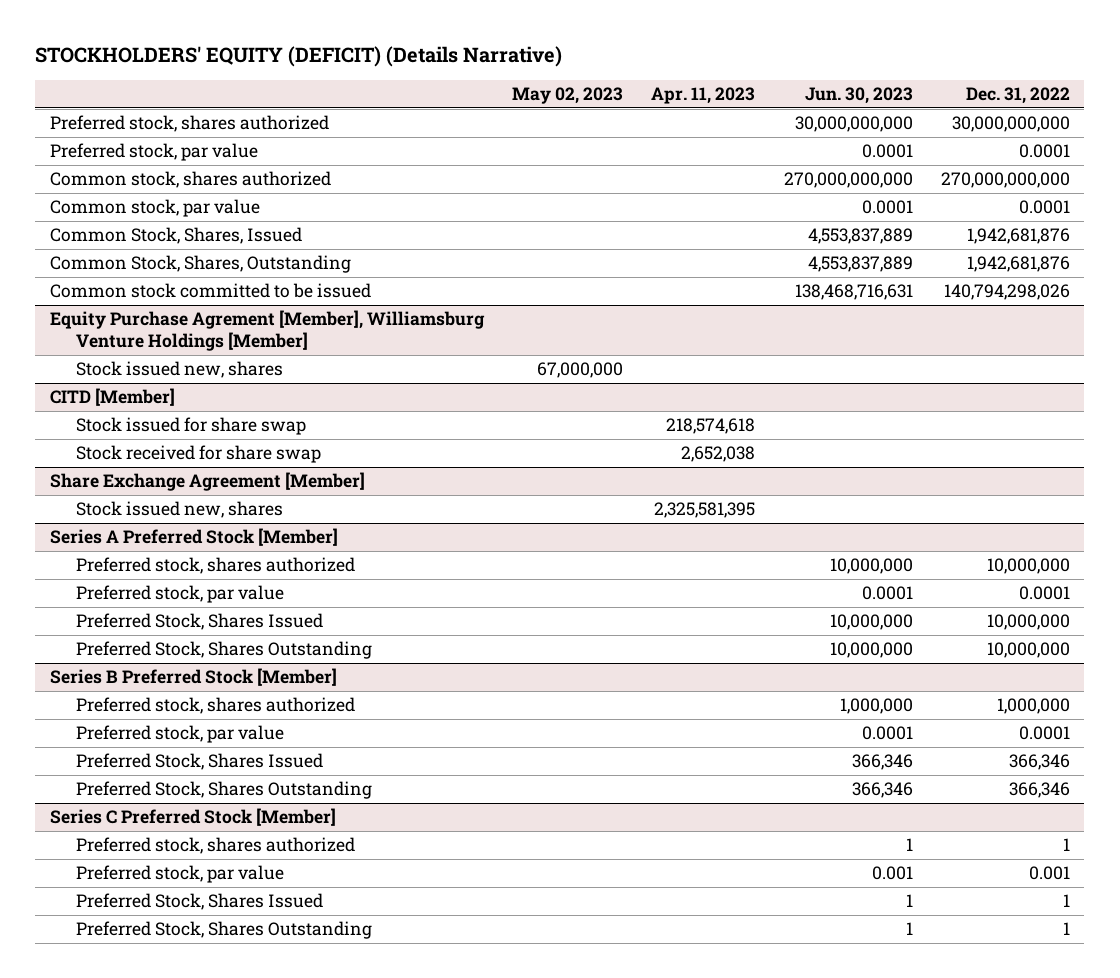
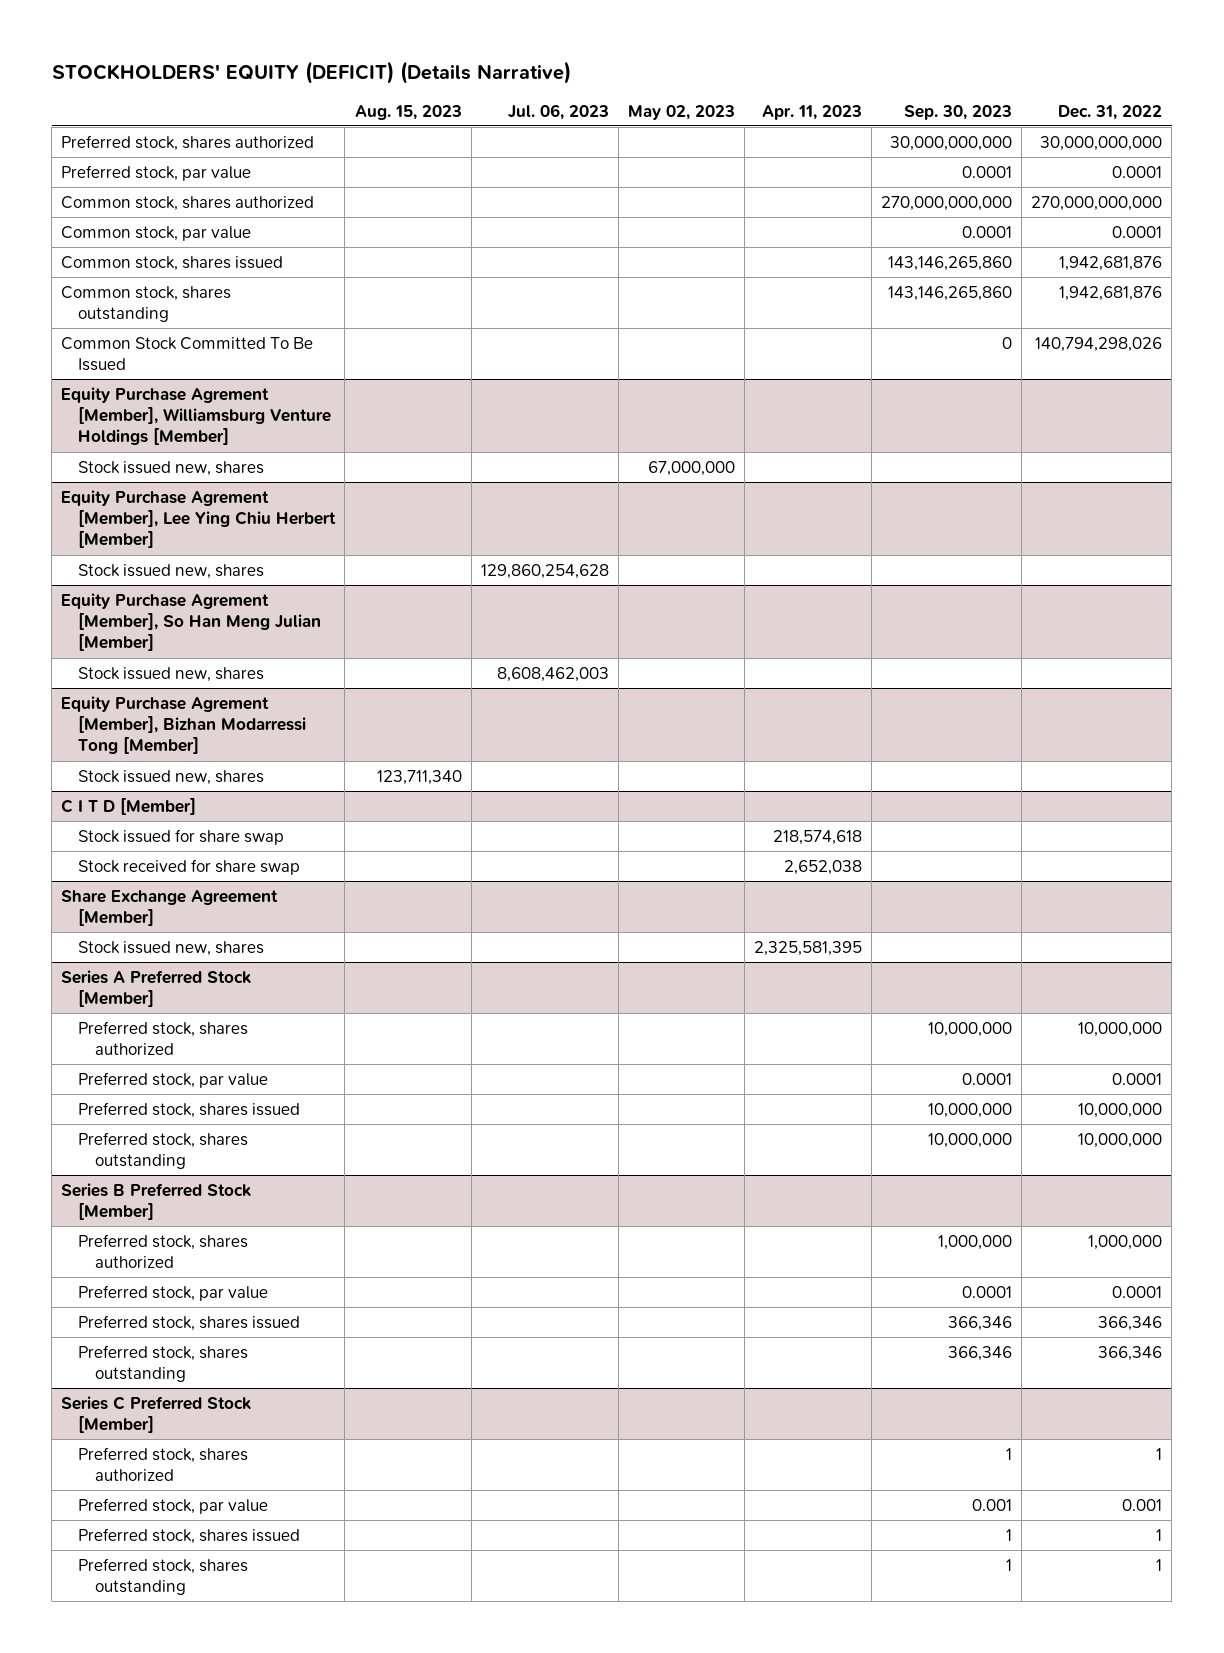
[804,86,913,104] Jun. 30, 2023 -> none
none -> [354,104,462,120] Aug. 15, 2023
none -> [507,103,609,120] Jul. 06, 2023
none -> [904,104,1013,120] Sep. 30, 2023
[49,227,302,245] Common Stock, Shares, Issued -> [61,255,284,271] Common stock, shares issued
[49,255,351,274] Common Stock, Shares, Outstanding -> [61,285,232,323] Common stock, shares outstanding
[49,283,371,299] Common stock committed to be issued -> [61,336,314,372] Common Stock Committed To Be Issued
[49,388,175,407] CITD [Member] -> none
none -> [61,489,337,549] Equity Purchase Agrement [Member], Lee Ying Chiu Herbert [Member]
none -> [78,563,265,579] Stock issued new, shares
none -> [61,592,322,652] Equity Purchase Agrement [Member], So Han Meng Julian [Member]
none -> [78,666,265,682] Stock issued new, shares
none -> [61,695,307,755] Equity Purchase Agrement [Member], Bizhan Modarressi Tong [Member]
none -> [78,769,265,785] Stock issued new, shares
none -> [61,797,197,815] C I T D [Member]
[76,613,324,631] Preferred Stock, Shares Issued -> [78,1101,301,1118] Preferred stock, shares issued
[76,641,373,660] Preferred Stock, Shares Outstanding -> [78,1131,249,1170] Preferred stock, shares outstanding
[76,753,324,771] Preferred Stock, Shares Issued -> [78,1314,301,1331] Preferred stock, shares issued
[76,781,373,800] Preferred Stock, Shares Outstanding -> [78,1344,249,1383] Preferred stock, shares outstanding
[76,893,324,911] Preferred Stock, Shares Issued -> [78,1527,301,1544] Preferred stock, shares issued
[76,921,373,940] Preferred Stock, Shares Outstanding -> [78,1557,249,1596] Preferred stock, shares outstanding

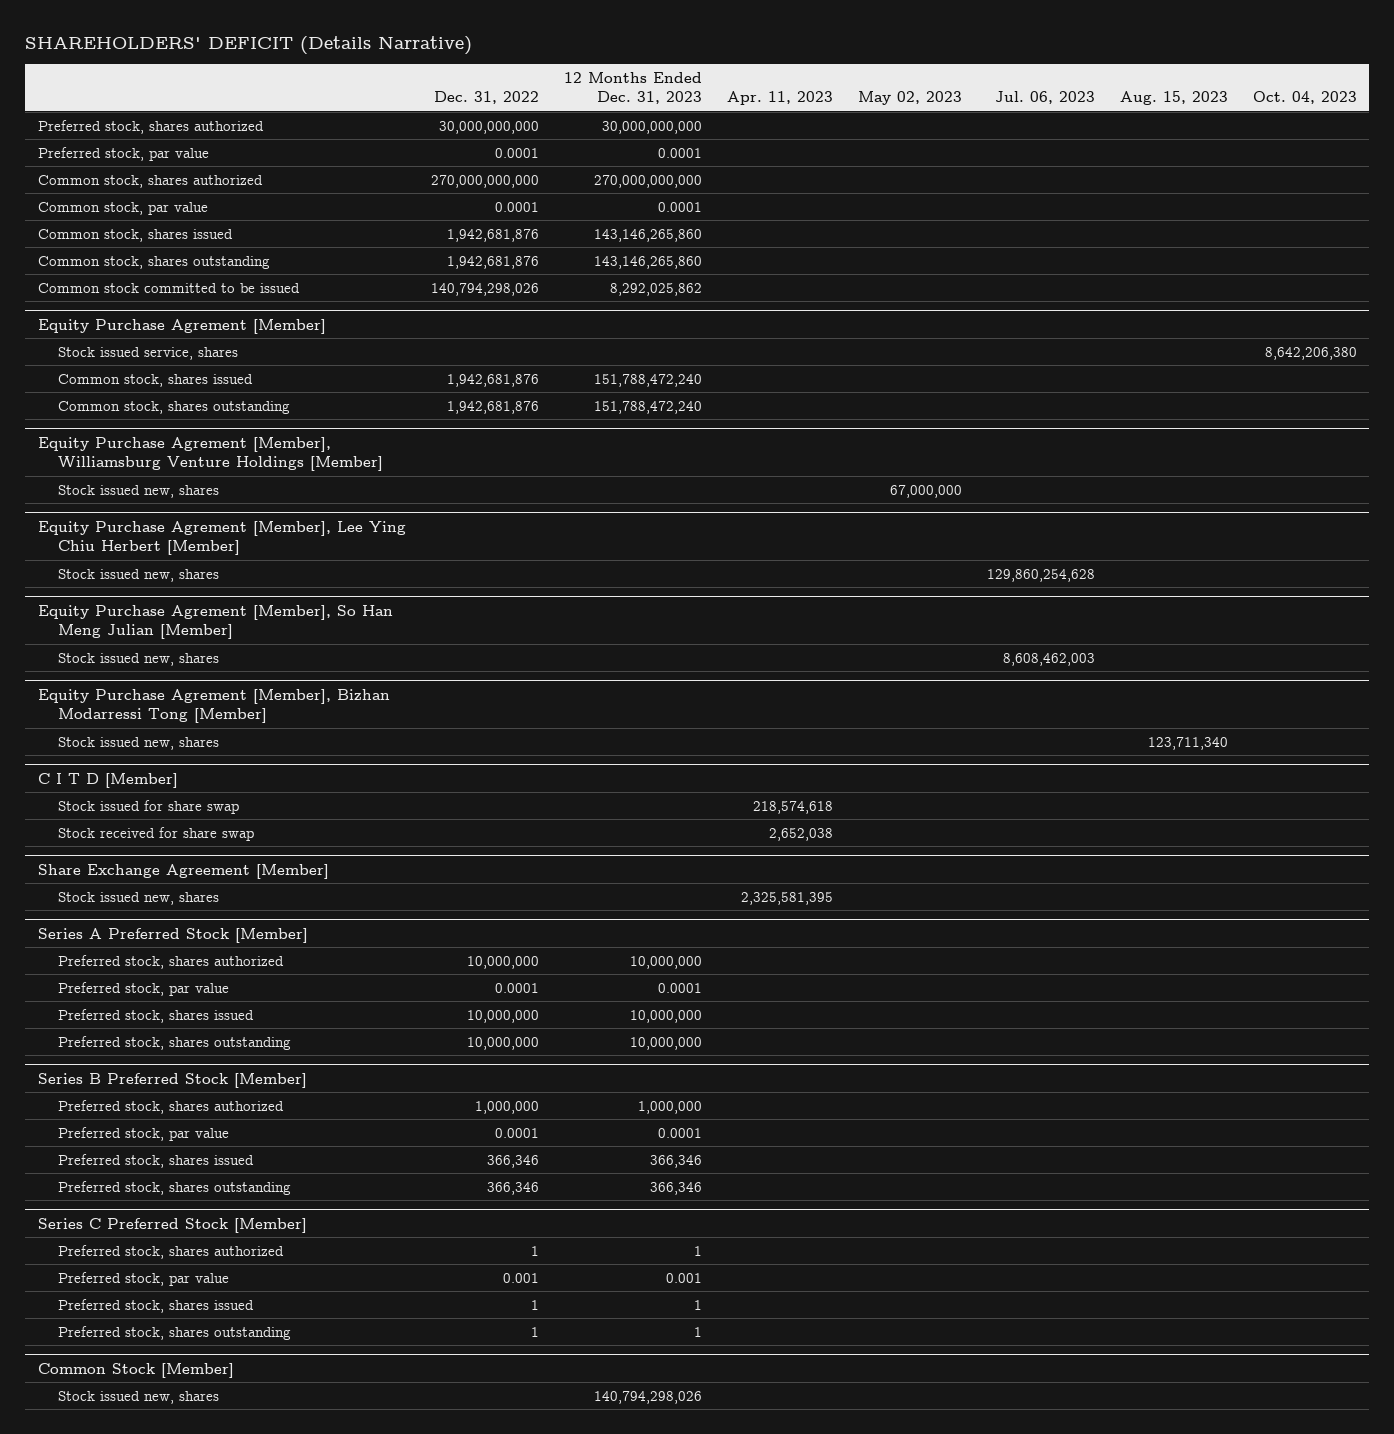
[51,60,571,84] STOCKHOLDERS' EQUITY (DEFICIT) (Details Narrative) -> [25,35,473,55] SHAREHOLDERS' DEFICIT (Details Narrative)
[904,104,1013,120] Sep. 30, 2023 -> none
none -> [563,71,702,105] 12 Months Ended Dec. 31, 2023
none -> [1252,91,1357,105] Oct. 04, 2023
[61,336,314,372] Common Stock Committed To Be Issued -> [37,282,300,293] Common stock committed to be issued
none -> [37,318,326,334] Equity Purchase Agrement [Member]
none -> [58,346,239,360] Stock issued service, shares
none -> [58,373,254,387] Common stock, shares issued
none -> [58,400,291,414] Common stock, shares outstanding
none -> [37,1362,234,1378] Common Stock [Member]
none -> [58,1390,220,1404] Stock issued new, shares

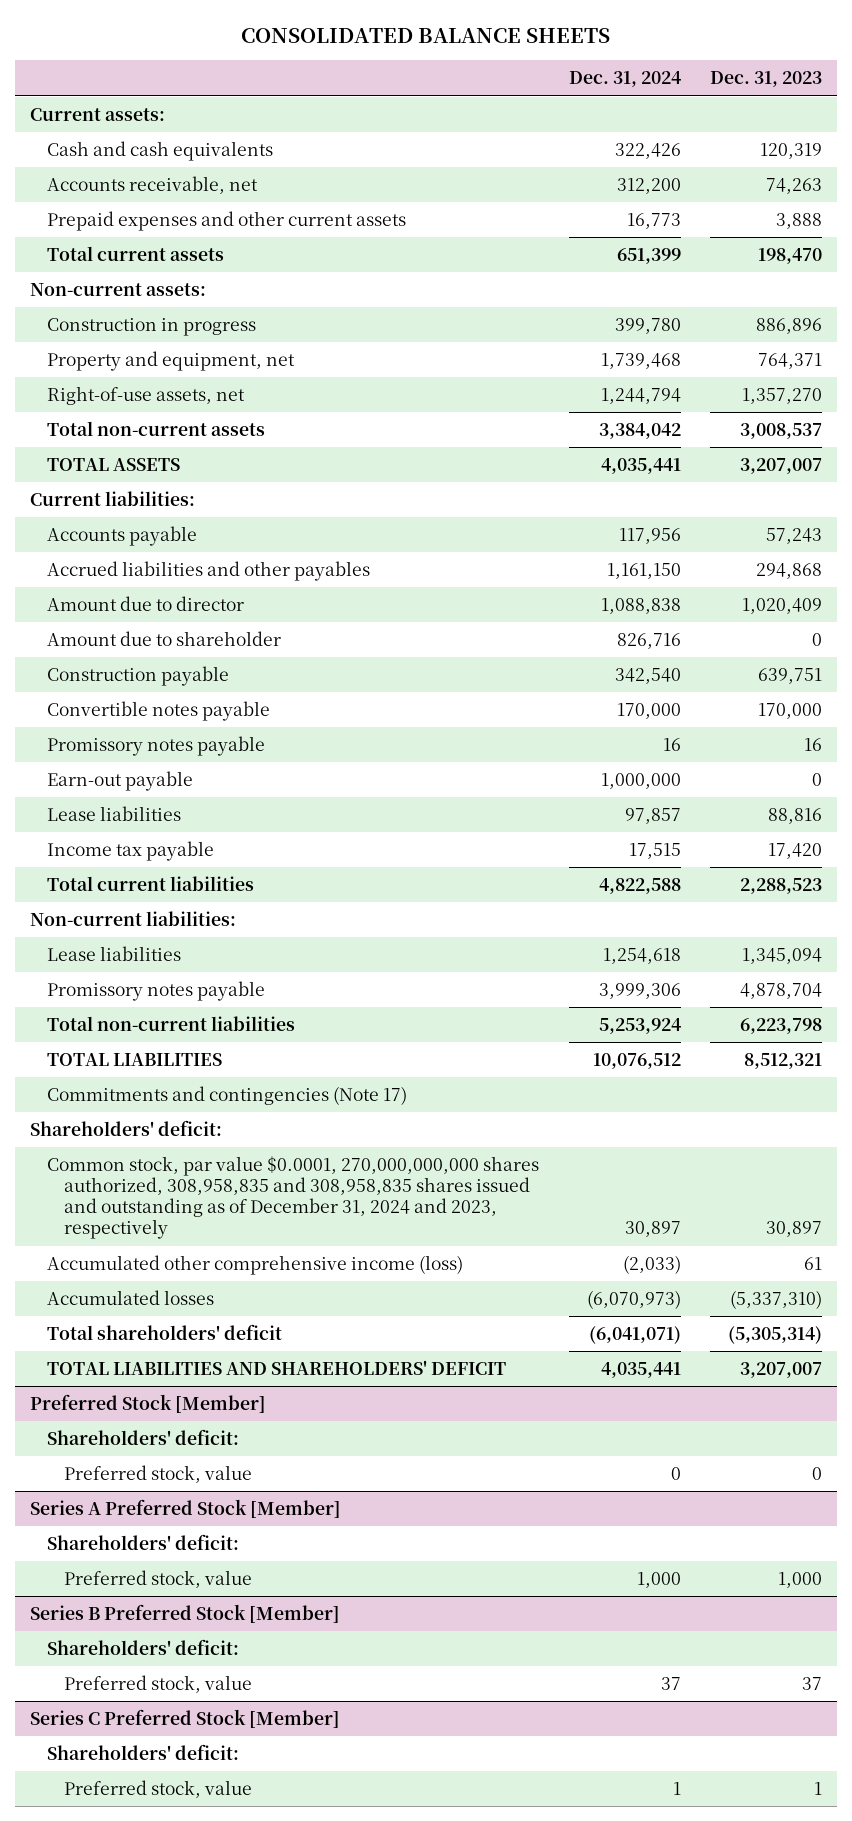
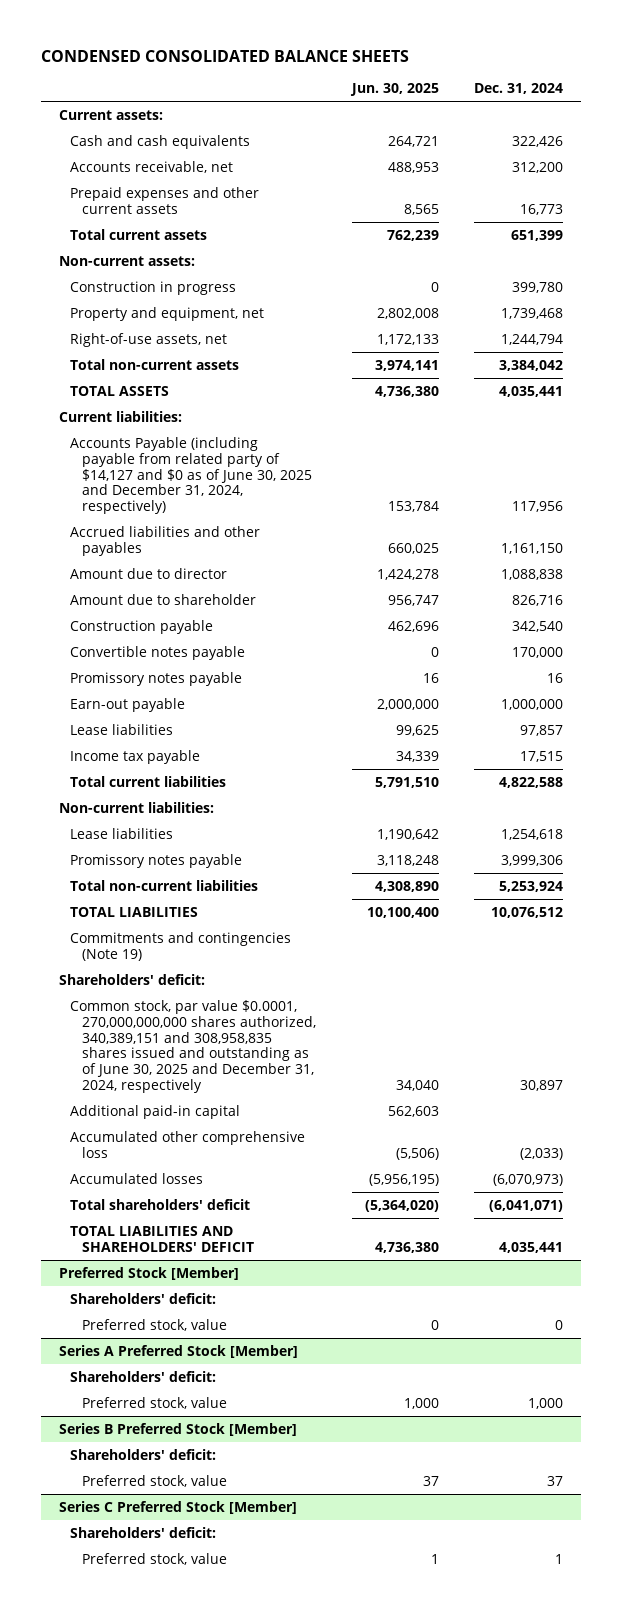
[240,27,610,43] CONSOLIDATED BALANCE SHEETS -> [40,49,409,62] CONDENSED CONSOLIDATED BALANCE SHEETS
[709,71,822,88] Dec. 31, 2023 -> none
none -> [349,83,439,97] Jun. 30, 2025
[47,526,198,547] Accounts payable -> [70,436,313,515] Accounts Payable (including payable from related party of $14,127 and $0 as of June 30, 2025 and December 31, 2024, respectively)
[47,1086,408,1106] Commitments and contingencies (Note 17) -> [70,931,292,961] Commitments and contingencies (Note 19)
[47,1156,540,1240] Common stock, par value $0.0001, 270,000,000,000 shares authorized, 308,958,835 and 308,958,835 shares issued and outstanding as of December 31, 2024 and 2023, respectively -> [70,999,317,1094] Common stock, par value $0.0001, 270,000,000,000 shares authorized, 340,389,151 and 308,958,835 shares issued and outstanding as of June 30, 2025 and December 31, 2024, respectively
none -> [70,1104,241,1119] Additional paid-in capital
[47,1255,464,1276] Accumulated other comprehensive income (loss) -> [70,1130,306,1158] Accumulated other comprehensive loss

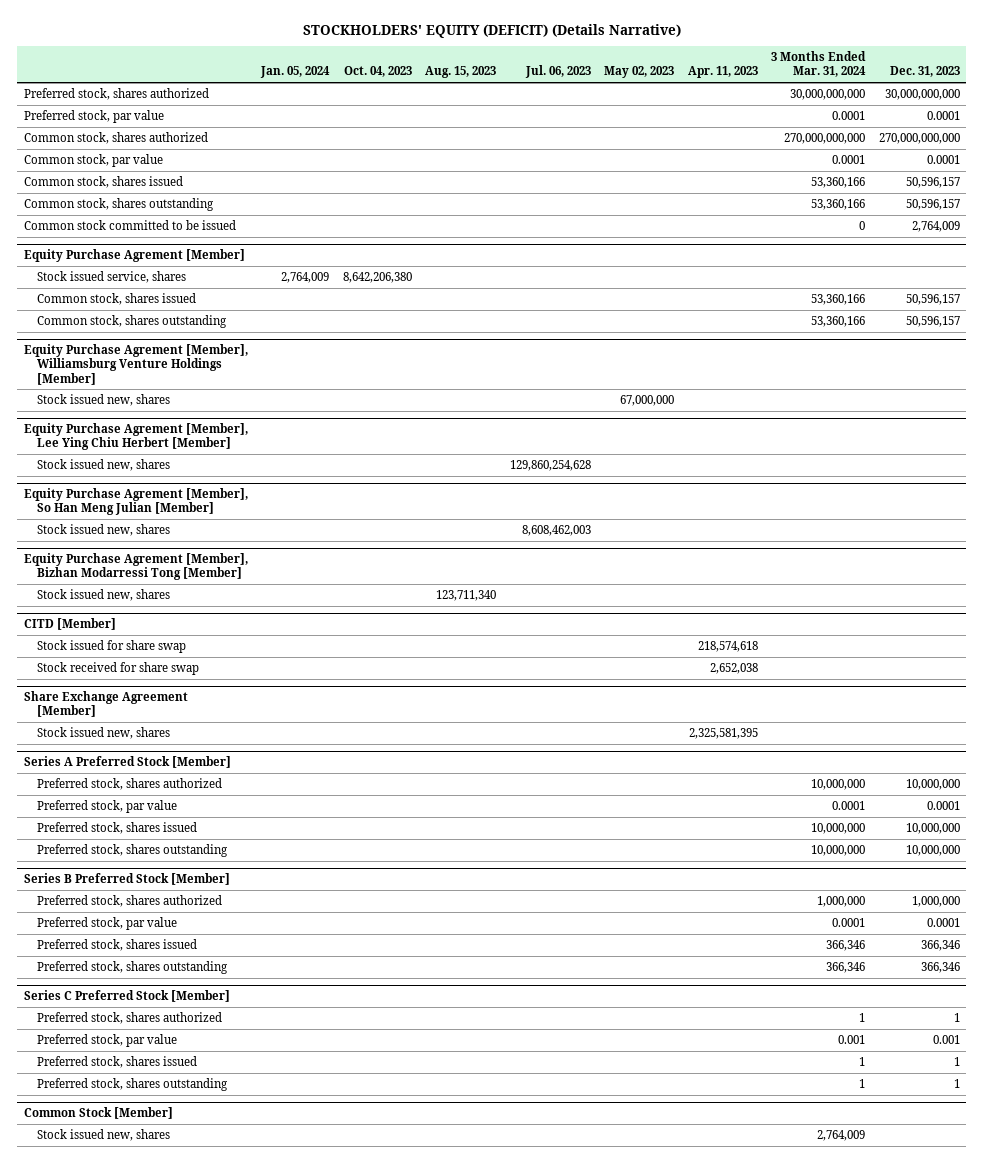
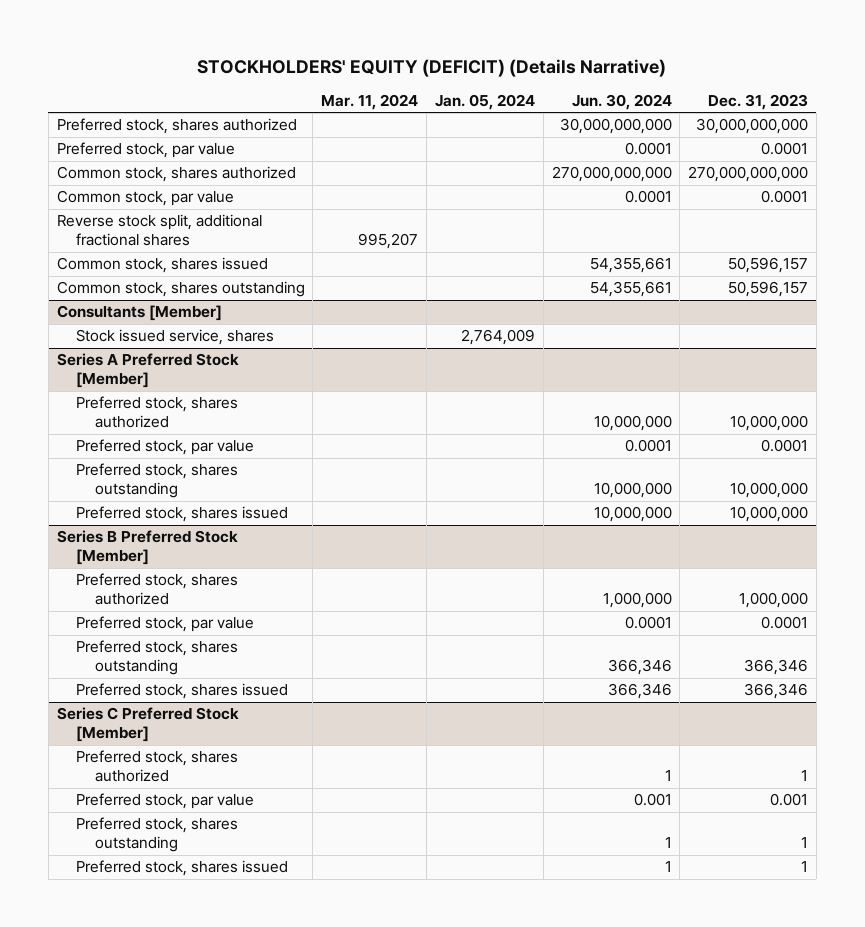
[343,66,412,78] Oct. 04, 2023 -> none
[425,66,497,79] Aug. 15, 2023 -> none
[524,65,591,79] Jul. 06, 2023 -> none
[604,66,675,79] May 02, 2023 -> none
[687,66,758,79] Apr. 11, 2023 -> none
[771,51,867,78] 3 Months Ended Mar. 31, 2024 -> none
none -> [321,93,419,110] Mar. 11, 2024
none -> [571,93,672,110] Jun. 30, 2024
none -> [56,214,262,247] Reverse stock split, additional fractional shares
[23,219,236,230] Common stock committed to be issued -> none
[23,249,245,263] Equity Purchase Agrement [Member] -> none
none -> [56,305,222,322] Consultants [Member]
[36,292,196,305] Common stock, shares issued -> none
[36,314,227,328] Common stock, shares outstanding -> none
[23,344,248,385] Equity Purchase Agrement [Member], Williamsburg Venture Holdings [Member] -> none
[36,393,170,406] Stock issued new, shares -> none
[23,423,248,451] Equity Purchase Agrement [Member], Lee Ying Chiu Herbert [Member] -> none
[36,458,170,471] Stock issued new, shares -> none
[23,488,248,516] Equity Purchase Agrement [Member], So Han Meng Julian [Member] -> none
[36,523,170,536] Stock issued new, shares -> none
[23,553,248,581] Equity Purchase Agrement [Member], Bizhan Modarressi Tong [Member] -> none
[36,588,170,601] Stock issued new, shares -> none
[23,618,116,631] CITD [Member] -> none
[36,639,186,653] Stock issued for share swap -> none
[36,661,199,675] Stock received for share swap -> none
[23,691,188,718] Share Exchange Agreement [Member] -> none
[36,726,170,739] Stock issued new, shares -> none
[36,821,197,834] Preferred stock, shares issued -> [75,506,288,523] Preferred stock, shares issued
[36,938,197,951] Preferred stock, shares issued -> [75,683,288,700] Preferred stock, shares issued
[23,1107,173,1120] Common Stock [Member] -> none
[36,1128,170,1141] Stock issued new, shares -> none
[36,1055,197,1068] Preferred stock, shares issued -> [75,860,288,877] Preferred stock, shares issued

